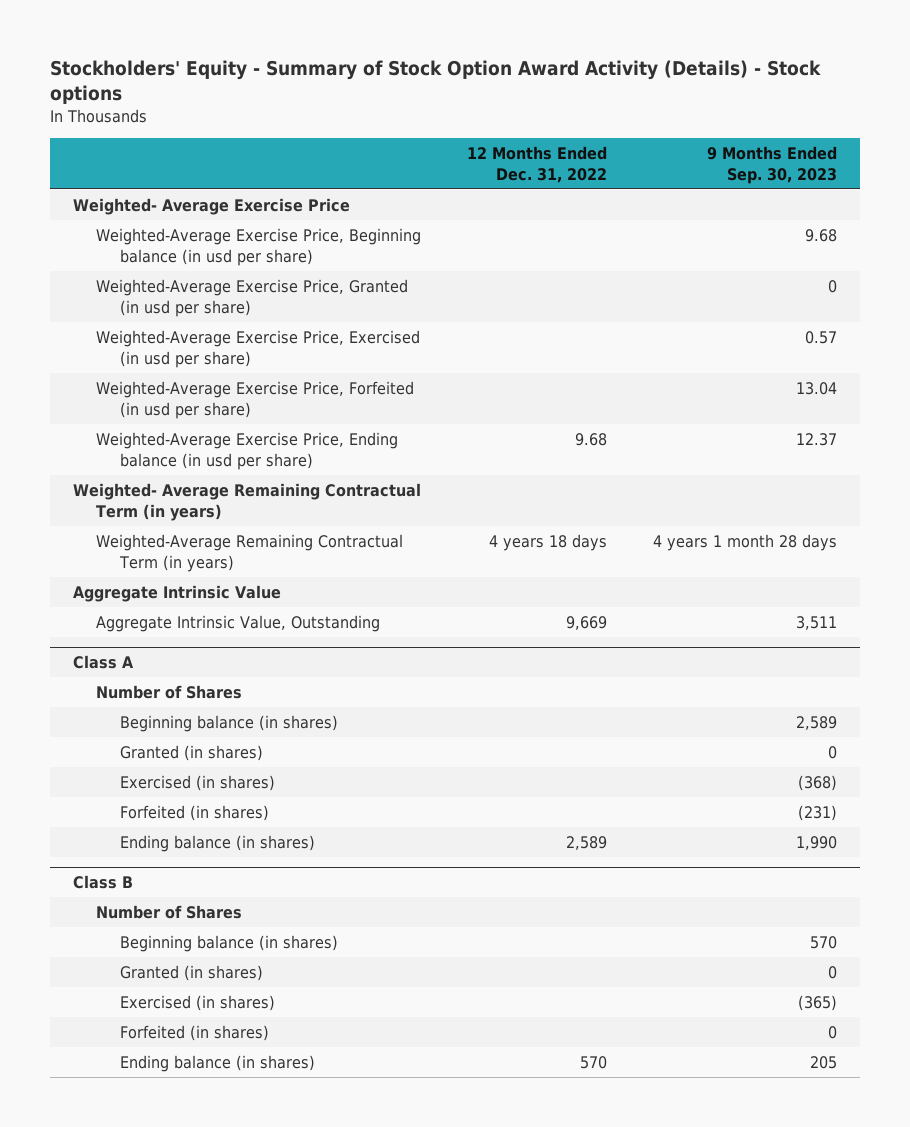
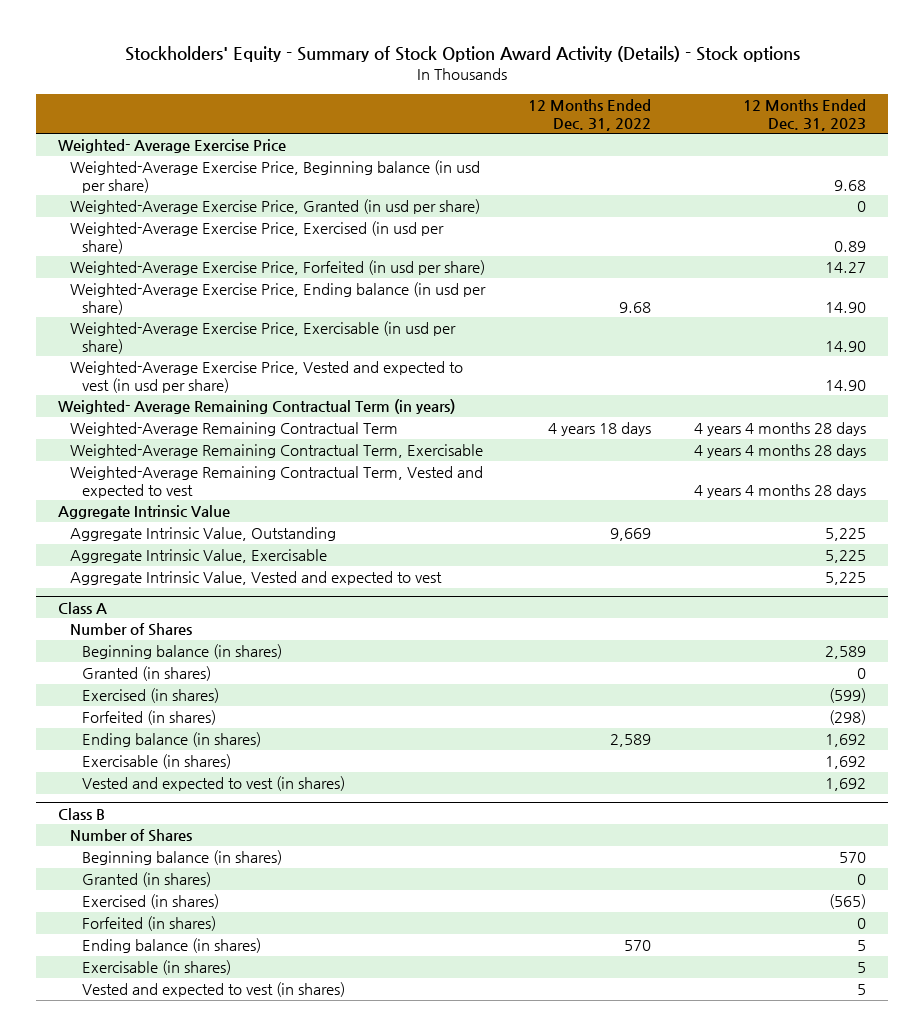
[706,145,837,184] 9 Months Ended Sep. 30, 2023 -> none
none -> [743,99,867,131] 12 Months Ended Dec. 31, 2023
none -> [69,320,456,354] Weighted-Average Exercise Price, Exercisable (in usd per share)
none -> [69,360,463,393] Weighted-Average Exercise Price, Vested and expected to vest (in usd per share)
[96,533,404,572] Weighted-Average Remaining Contractual Term (in years) -> [69,421,398,436] Weighted-Average Remaining Contractual Term
none -> [69,443,483,458] Weighted-Average Remaining Contractual Term, Exercisable
none -> [69,465,483,498] Weighted-Average Remaining Contractual Term, Vested and expected to vest
none -> [69,548,327,563] Aggregate Intrinsic Value, Exercisable
none -> [69,570,442,585] Aggregate Intrinsic Value, Vested and expected to vest
none -> [81,753,231,769] Exercisable (in shares)
none -> [81,775,345,791] Vested and expected to vest (in shares)
none -> [81,959,231,975] Exercisable (in shares)
none -> [81,981,345,997] Vested and expected to vest (in shares)

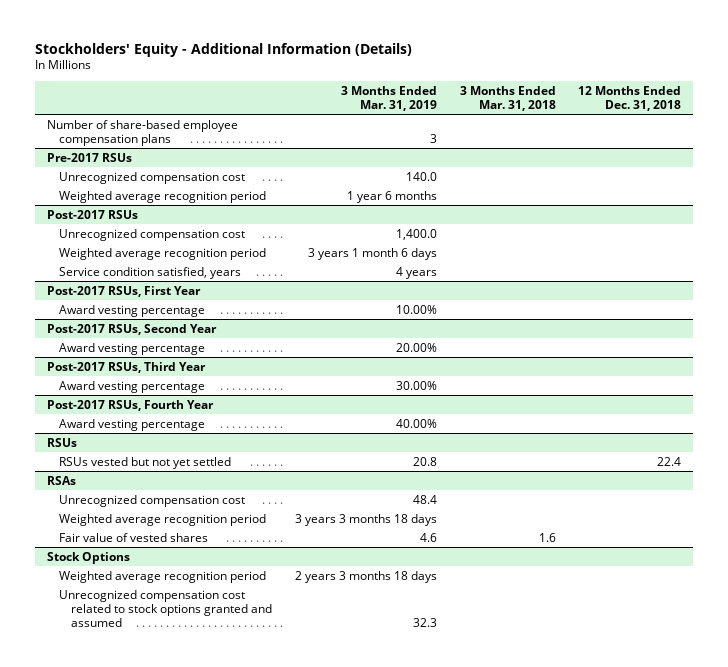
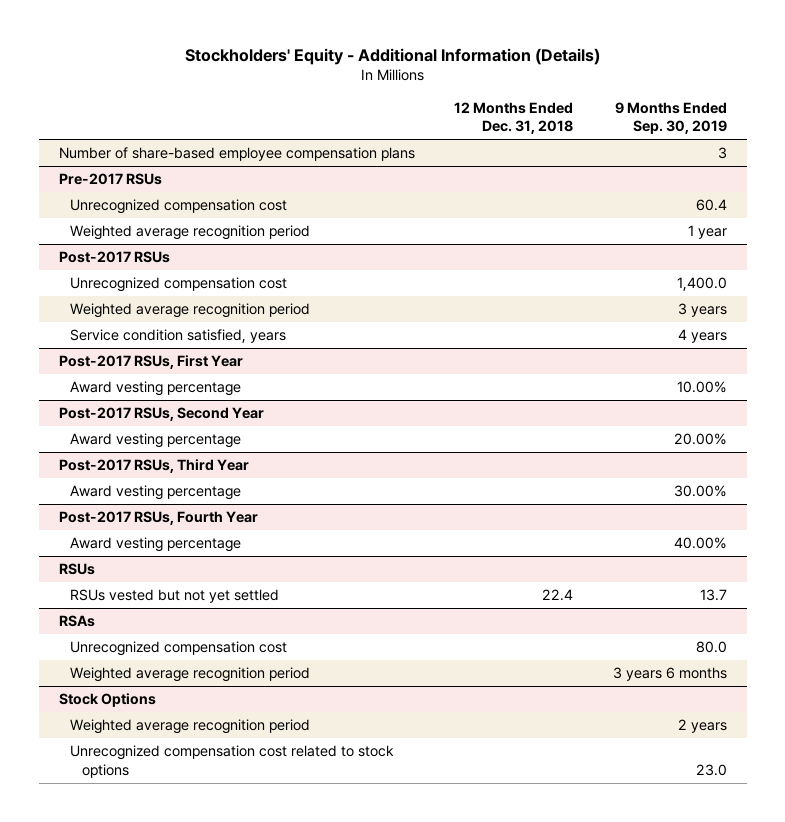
[340,86,437,112] 3 Months Ended Mar. 31, 2019 -> none
[459,86,556,112] 3 Months Ended Mar. 31, 2018 -> none
none -> [614,101,727,135] 9 Months Ended Sep. 30, 2019
[58,532,208,542] Fair value of vested shares -> none
[58,589,272,627] Unrecognized compensation cost related to stock options granted and assumed -> [70,745,395,778] Unrecognized compensation cost related to stock options

